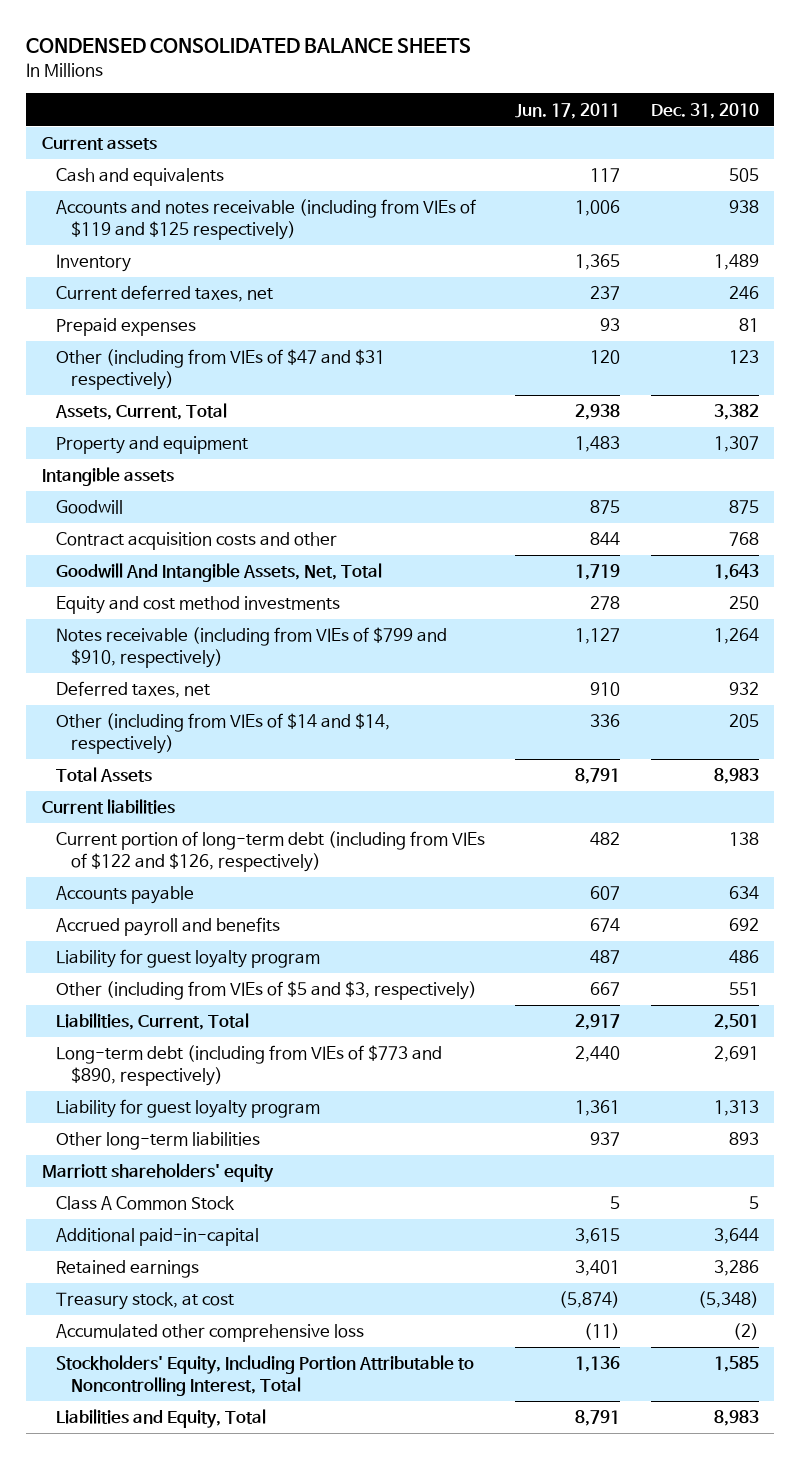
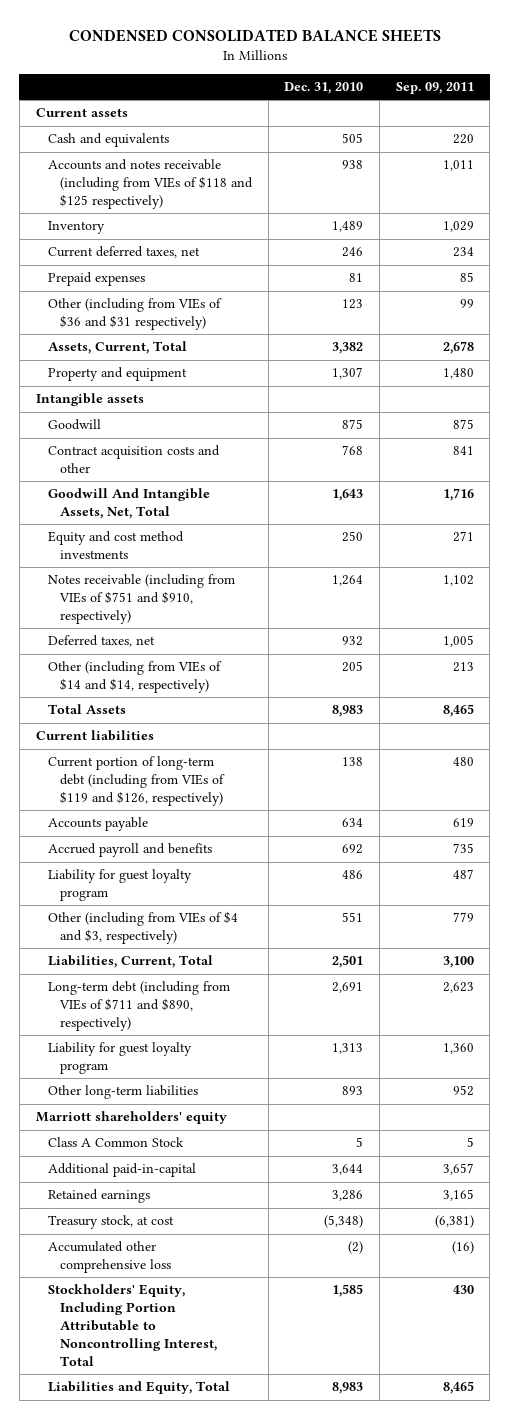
[515,102,621,119] Jun. 17, 2011 -> none
none -> [395,82,474,95] Sep. 09, 2011
[56,199,477,241] Accounts and notes receivable (including from VIEs of $119 and $125 respectively) -> [47,159,253,210] Accounts and notes receivable (including from VIEs of $118 and $125 respectively)
[56,349,386,391] Other (including from VIEs of $47 and $31 respectively) -> [47,298,222,331] Other (including from VIEs of $36 and $31 respectively)
[56,627,448,669] Notes receivable (including from VIEs of $799 and $910, respectively) -> [47,574,235,625] Notes receivable (including from VIEs of $751 and $910, respectively)
[56,831,486,873] Current portion of long-term debt (including from VIEs of $122 and $126, respectively) -> [47,756,225,807] Current portion of long-term debt (including from VIEs of $119 and $126, respectively)
[56,981,478,1001] Other (including from VIEs of $5 and $3, respectively) -> [47,911,238,945] Other (including from VIEs of $4 and $3, respectively)
[56,1045,443,1087] Long-term debt (including from VIEs of $773 and $890, respectively) -> [47,981,230,1032] Long-term debt (including from VIEs of $711 and $890, respectively)

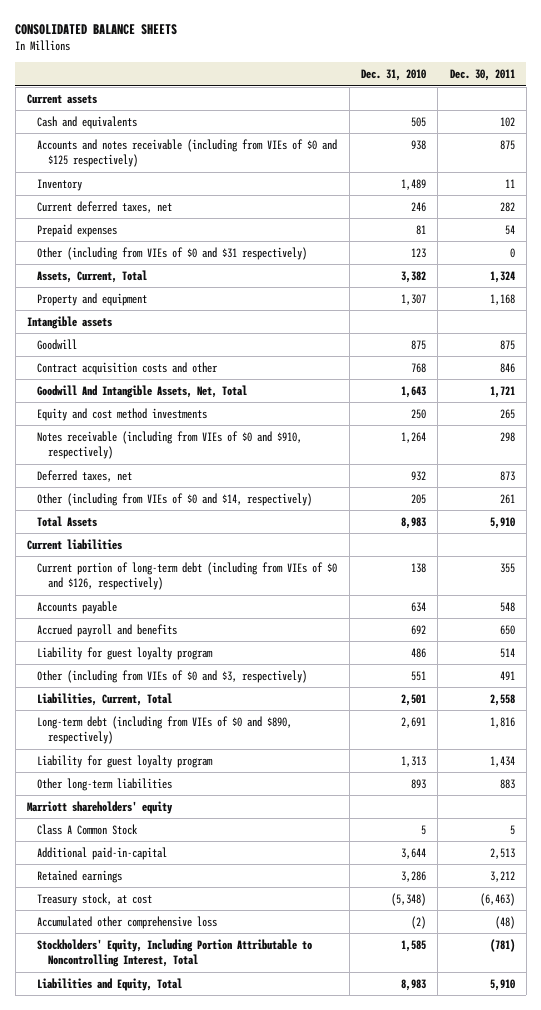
[68,29,441,43] CONDENSED CONSOLIDATED BALANCE SHEETS -> [15,23,178,35] CONSOLIDATED BALANCE SHEETS
[395,82,474,95] Sep. 09, 2011 -> none
none -> [449,69,515,82] Dec. 30, 2011
[47,159,253,210] Accounts and notes receivable (including from VIEs of $118 and $125 respectively) -> [37,138,338,168] Accounts and notes receivable (including from VIEs of $0 and $125 respectively)
[47,298,222,331] Other (including from VIEs of $36 and $31 respectively) -> [37,246,308,260] Other (including from VIEs of $0 and $31 respectively)
[47,574,235,625] Notes receivable (including from VIEs of $751 and $910, respectively) -> [37,430,303,460] Notes receivable (including from VIEs of $0 and $910, respectively)
[47,661,222,694] Other (including from VIEs of $14 and $14, respectively) -> [37,492,313,506] Other (including from VIEs of $0 and $14, respectively)
[47,756,225,807] Current portion of long-term debt (including from VIEs of $119 and $126, respectively) -> [37,561,338,591] Current portion of long-term debt (including from VIEs of $0 and $126, respectively)
[47,911,238,945] Other (including from VIEs of $4 and $3, respectively) -> [37,669,308,683] Other (including from VIEs of $0 and $3, respectively)
[47,981,230,1032] Long-term debt (including from VIEs of $711 and $890, respectively) -> [37,715,293,745] Long-term debt (including from VIEs of $0 and $890, respectively)

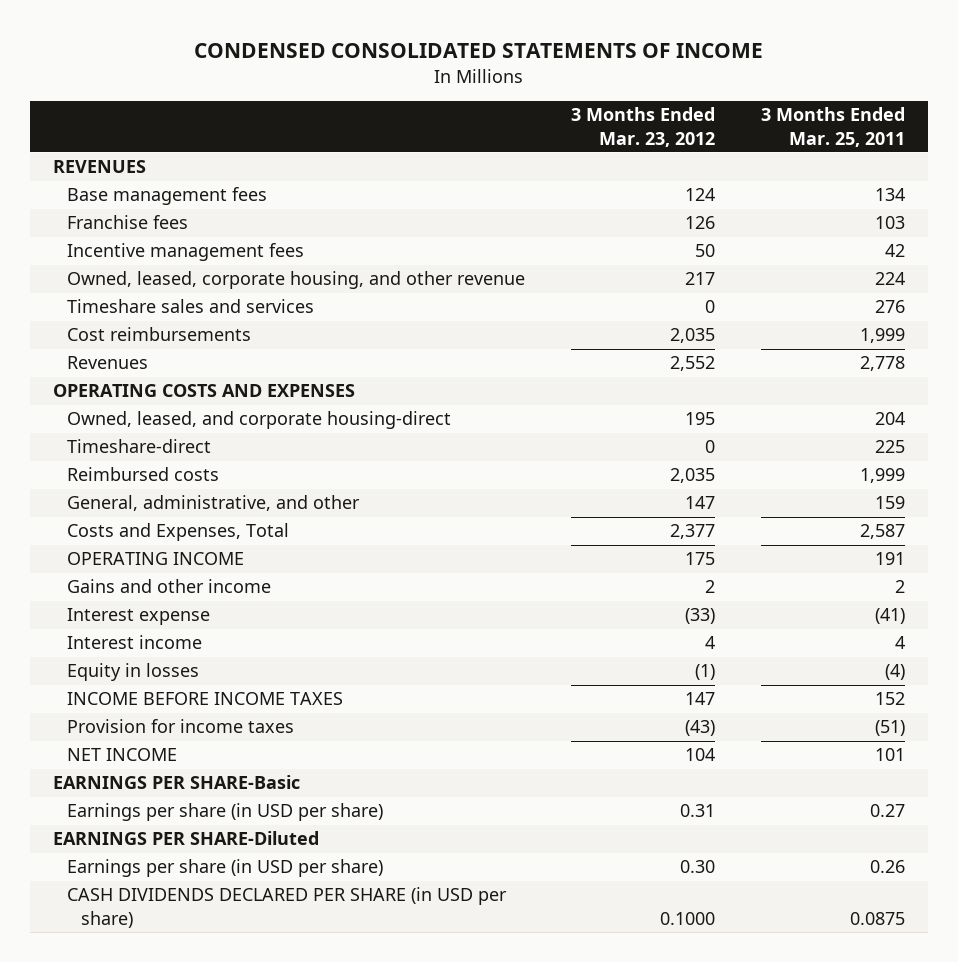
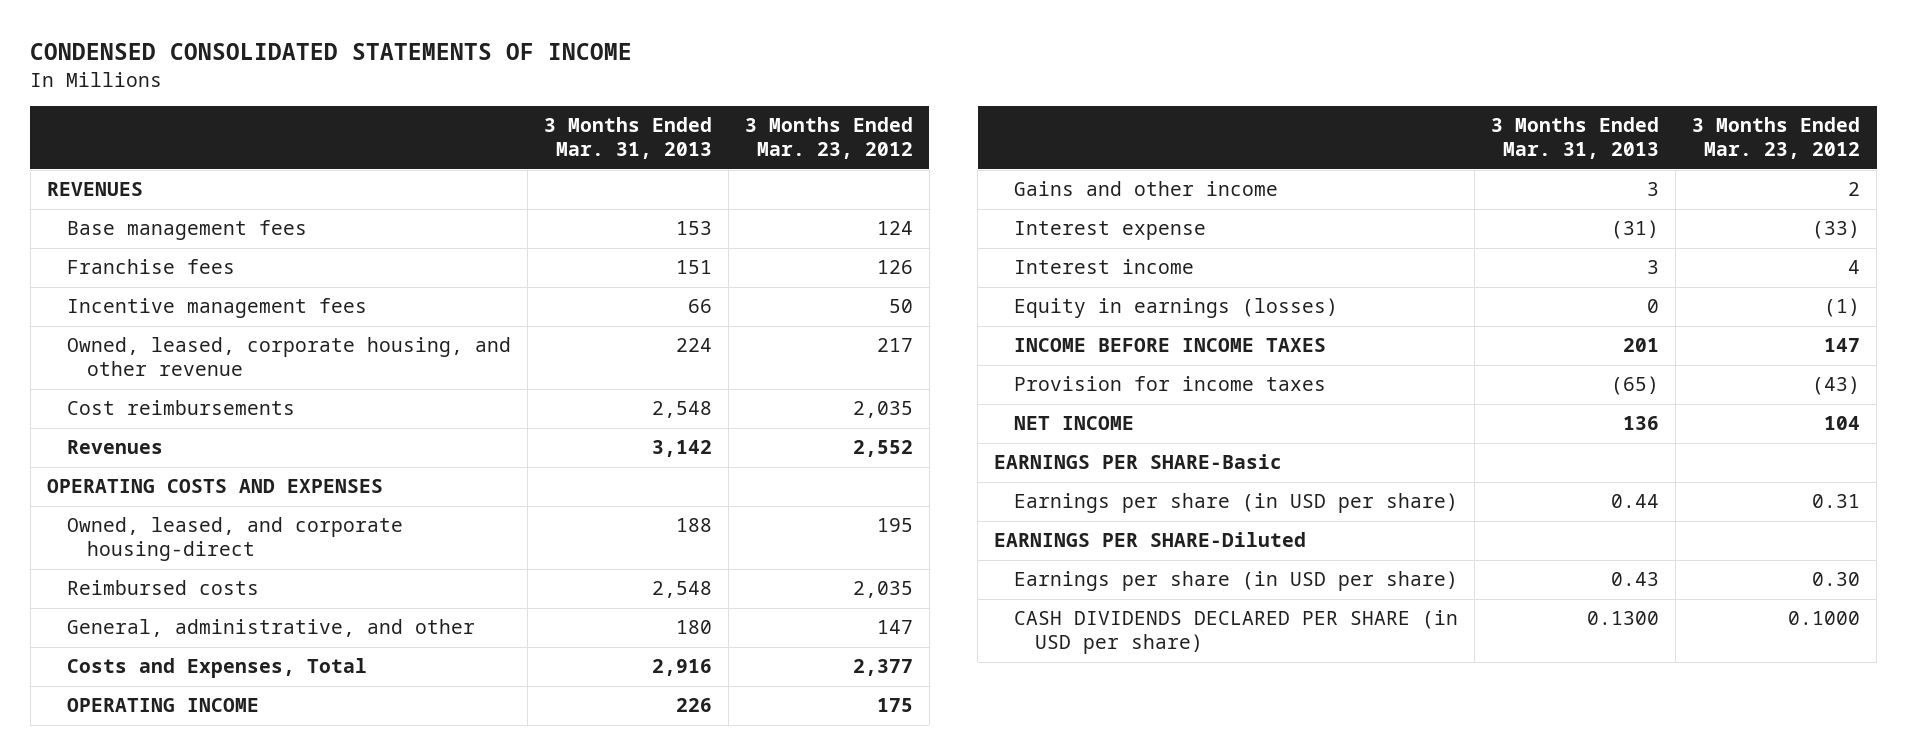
[760,107,905,147] 3 Months Ended Mar. 25, 2011 -> none
none -> [543,117,712,160] 3 Months Ended Mar. 31, 2013
[66,299,314,314] Timeshare sales and services -> none
[66,439,211,454] Timeshare-direct -> none
[66,663,199,682] Equity in losses -> [1014,298,1339,319] Equity in earnings (losses)

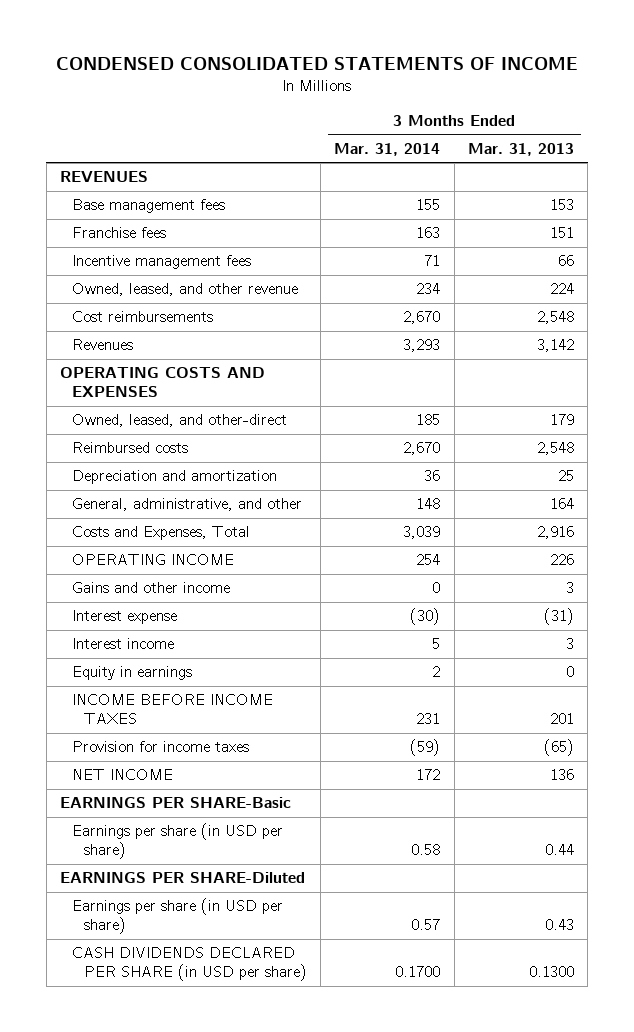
[744,117,913,160] 3 Months Ended Mar. 23, 2012 -> none
none -> [334,142,441,156] Mar. 31, 2014
[66,337,511,377] Owned, leased, corporate housing, and other revenue -> [71,283,298,297] Owned, leased, and other revenue
[66,517,403,562] Owned, leased, and corporate housing-direct -> [71,414,287,428] Owned, leased, and other-direct
[675,518,712,533] 188 -> [549,414,574,426] 179
none -> [71,470,277,485] Depreciation and amortization
[675,620,712,635] 180 -> [549,498,574,510] 164
[1014,298,1339,319] Equity in earnings (losses) -> [71,666,192,681] Equity in earnings

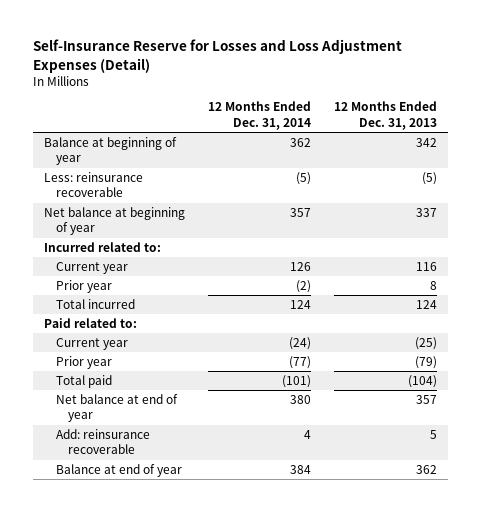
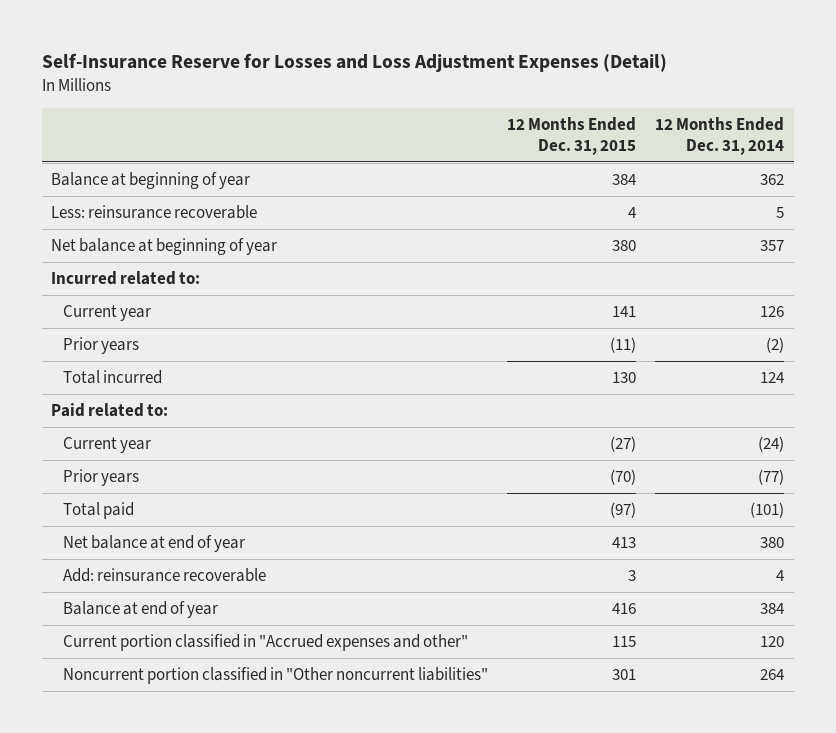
[333,101,437,130] 12 Months Ended Dec. 31, 2013 -> none
none -> [507,116,637,155] 12 Months Ended Dec. 31, 2015
[296,171,312,185] (5) -> [776,207,785,219] 5
[56,279,113,293] Prior year -> [63,337,140,355] Prior years
[56,355,113,369] Prior year -> [63,469,140,487] Prior years
none -> [63,634,469,652] Current portion classified in "Accrued expenses and other"
none -> [63,667,489,685] Noncurrent portion classified in "Other noncurrent liabilities"

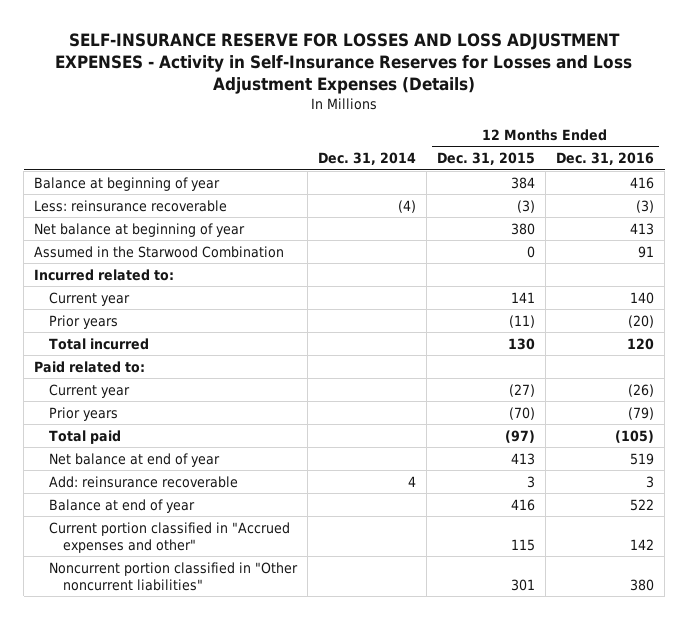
[42,53,668,73] Self-Insurance Reserve for Losses and Loss Adjustment Expenses (Detail) -> [55,32,633,94] SELF-INSURANCE RESERVE FOR LOSSES AND LOSS ADJUSTMENT EXPENSES - Activity in Self-Insurance Reserves for Losses and Loss Adjustment Expenses (Details)
[655,116,785,155] 12 Months Ended Dec. 31, 2014 -> none
none -> [317,152,416,166] Dec. 31, 2014
none -> [555,152,654,166] Dec. 31, 2016
[628,207,637,219] 4 -> [516,199,535,213] (3)
none -> [34,245,285,258] Assumed in the Starwood Combination

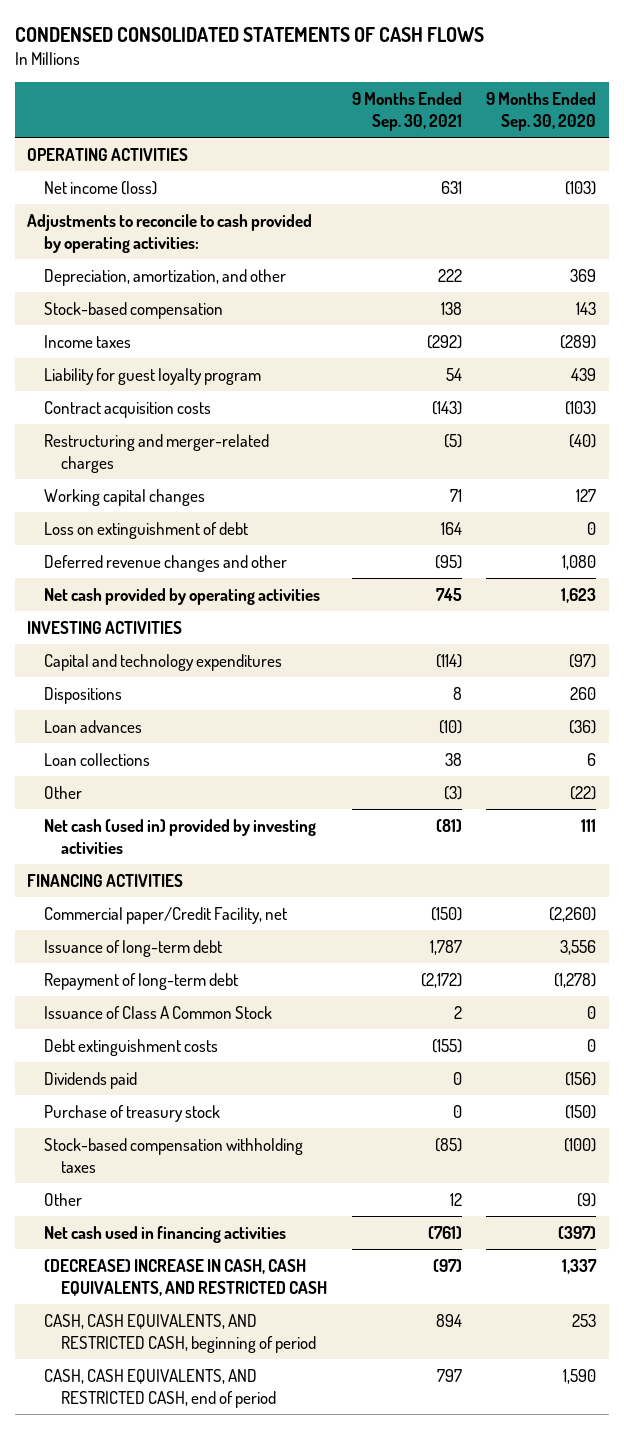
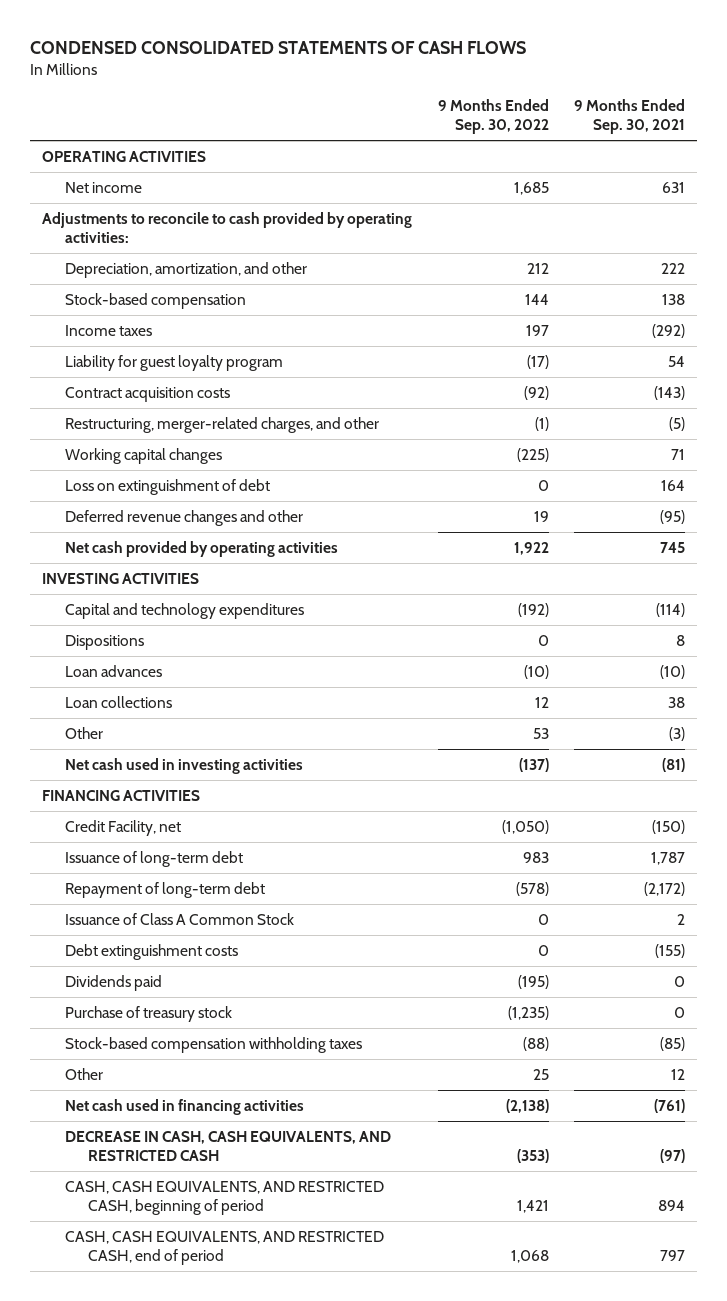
[486,91,597,132] 9 Months Ended Sep. 30, 2020 -> none
none -> [437,98,549,135] 9 Months Ended Sep. 30, 2022
[44,180,158,195] Net income (loss) -> [65,181,143,193] Net income
[44,433,270,474] Restructuring and merger-related charges -> [65,416,380,433] Restructuring, merger-related charges, and other
[44,818,317,855] Net cash (used in) provided by investing activities -> [65,757,304,774] Net cash used in investing activities
[44,906,288,924] Commercial paper/Credit Facility, net -> [65,819,182,836] Credit Facility, net
[44,1258,328,1297] (DECREASE) INCREASE IN CASH, CASH EQUIVALENTS, AND RESTRICTED CASH -> [65,1130,392,1162] DECREASE IN CASH, CASH EQUIVALENTS, AND RESTRICTED CASH

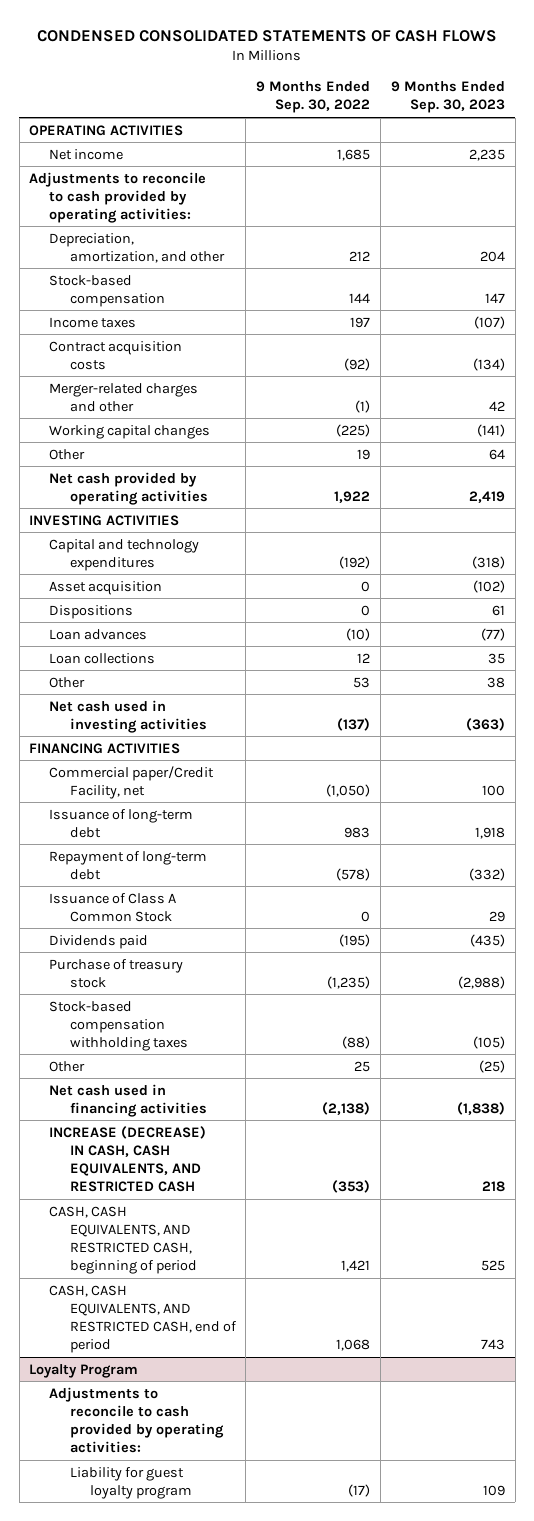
[573,98,685,135] 9 Months Ended Sep. 30, 2021 -> none
none -> [390,81,505,114] 9 Months Ended Sep. 30, 2023
[65,354,284,371] Liability for guest loyalty program -> none
[65,416,380,433] Restructuring, merger-related charges, and other -> [49,382,199,412] Merger-related charges and other
[65,478,271,495] Loss on extinguishment of debt -> none
[65,509,304,526] Deferred revenue changes and other -> [49,448,86,460] Other
none -> [49,580,163,595] Asset acquisition
[65,819,182,836] Credit Facility, net -> [49,765,215,799] Commercial paper/Credit Facility, net
[65,943,239,960] Debt extinguishment costs -> none
[65,1130,392,1162] DECREASE IN CASH, CASH EQUIVALENTS, AND RESTRICTED CASH -> [49,1125,207,1192] INCREASE (DECREASE) IN CASH, CASH EQUIVALENTS, AND RESTRICTED CASH
none -> [29,1363,139,1378] Loyalty Program
none -> [49,1386,224,1453] Adjustments to reconcile to cash provided by operating activities:
none -> [69,1466,192,1499] Liability for guest loyalty program

